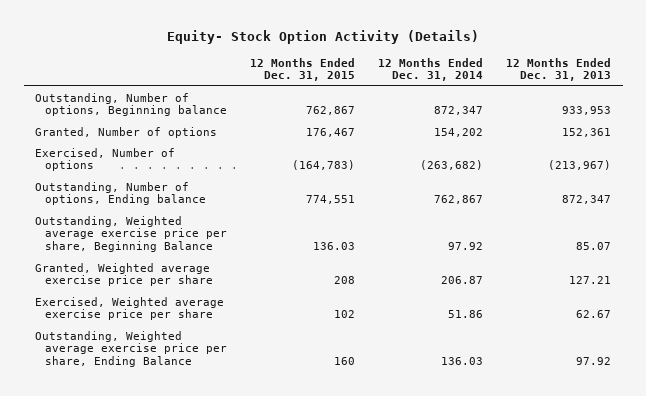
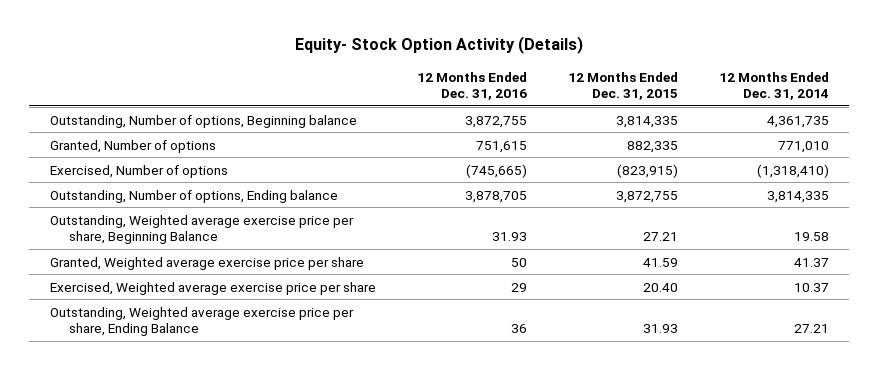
[505,57,611,82] 12 Months Ended Dec. 31, 2013 -> none
none -> [416,71,527,100] 12 Months Ended Dec. 31, 2016
[305,106,355,116] 762,867 -> [615,115,678,128] 3,814,335
[433,106,483,116] 872,347 -> [766,115,829,128] 4,361,735
[305,127,355,137] 176,467 -> [626,140,678,153] 882,335
[433,127,483,137] 154,202 -> [777,140,829,153] 771,010
[291,160,355,171] (164,783) -> [616,163,678,178] (823,915)
[419,160,483,171] (263,682) -> [756,163,829,178] (1,318,410)
[305,195,355,205] 774,551 -> [615,190,678,203] 3,872,755
[433,195,483,205] 762,867 -> [766,190,829,203] 3,814,335
[312,242,355,251] 136.03 -> [642,231,678,241] 27.21
[447,242,483,251] 97.92 -> [793,231,829,241] 19.58
[333,276,355,285] 208 -> [642,257,678,267] 41.59
[440,276,483,285] 206.87 -> [793,257,829,267] 41.37
[333,310,355,319] 102 -> [642,282,678,292] 20.40
[447,310,483,319] 51.86 -> [793,282,829,292] 10.37
[333,357,355,366] 160 -> [642,323,678,333] 31.93
[440,357,483,366] 136.03 -> [793,323,829,333] 27.21

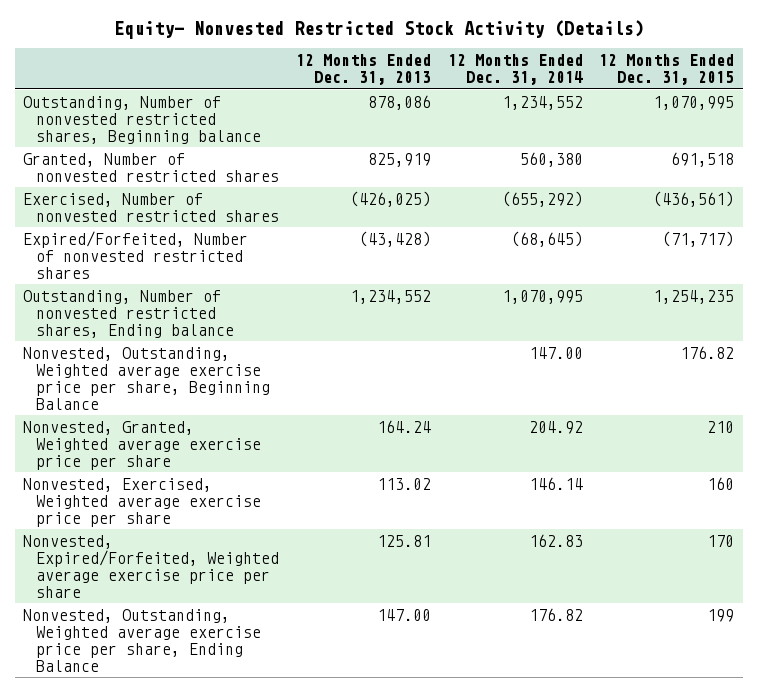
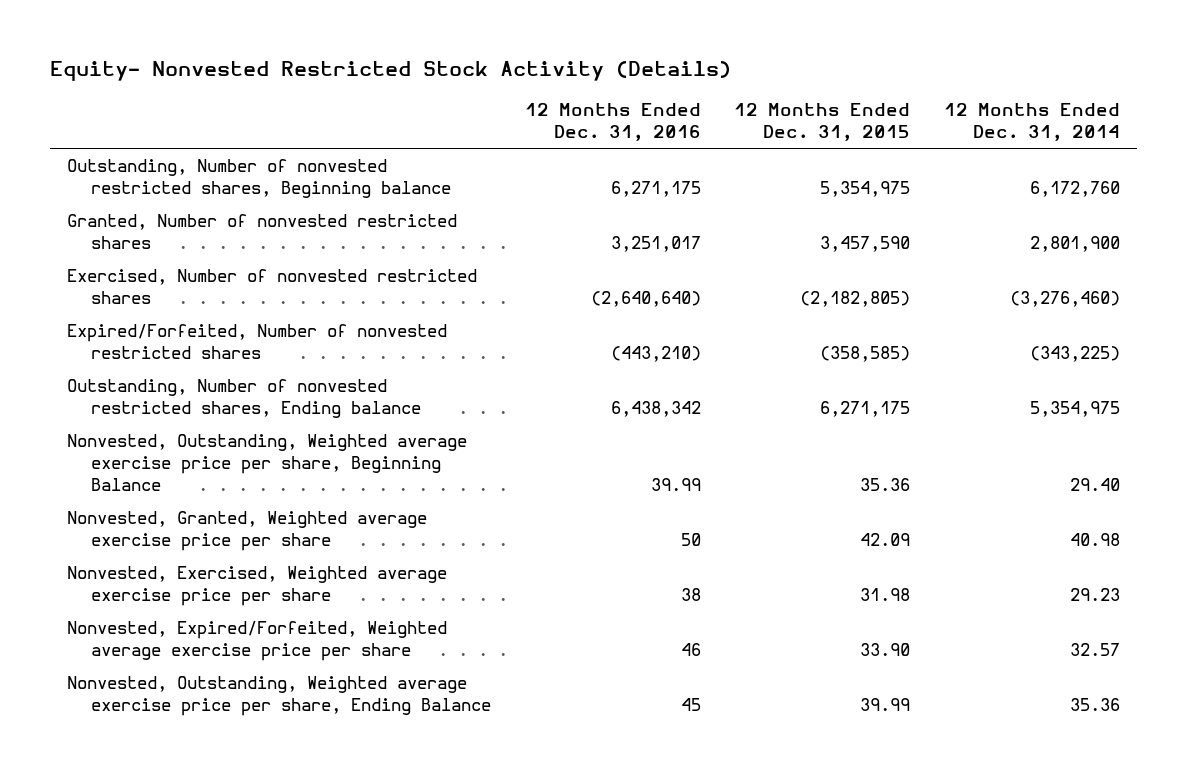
[295,53,431,85] 12 Months Ended Dec. 31, 2013 -> none
none -> [524,103,701,141] 12 Months Ended Dec. 31, 2016
[501,95,583,110] 1,234,552 -> [1030,180,1121,197] 6,172,760
[653,95,735,110] 1,070,995 -> [820,180,911,197] 5,354,975
[519,151,583,167] 560,380 -> [1030,235,1121,252] 2,801,900
[671,151,735,167] 691,518 -> [820,235,911,252] 3,457,590
[501,190,583,207] (655,292) -> [1010,290,1121,307] (3,276,460)
[653,190,735,207] (436,561) -> [800,290,911,307] (2,182,805)
[510,230,583,247] (68,645) -> [1030,345,1121,362] (343,225)
[662,230,735,247] (71,717) -> [820,345,911,362] (358,585)
[501,289,583,304] 1,070,995 -> [1030,400,1121,417] 5,354,975
[653,289,735,304] 1,254,235 -> [820,400,911,417] 6,271,175
[528,346,583,359] 147.00 -> [1070,477,1121,491] 29.40
[680,345,735,359] 176.82 -> [860,477,911,491] 35.36
[528,420,583,434] 204.92 -> [1070,532,1121,546] 40.98
[707,420,735,433] 210 -> [860,532,911,546] 42.09
[528,476,583,490] 146.14 -> [1070,587,1121,601] 29.23
[707,476,735,490] 160 -> [860,587,911,601] 31.98
[528,533,583,547] 162.83 -> [1070,642,1121,656] 32.57
[707,534,735,547] 170 -> [860,642,911,656] 33.90
[528,607,583,621] 176.82 -> [1070,697,1121,711] 35.36
[707,608,735,622] 199 -> [860,697,911,711] 39.99

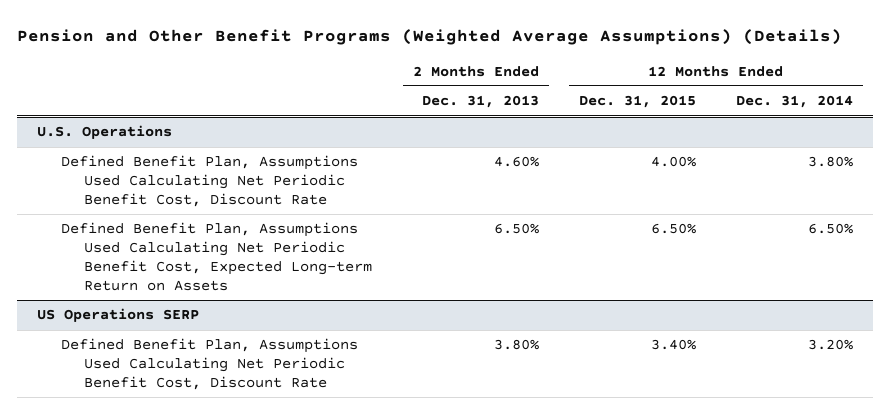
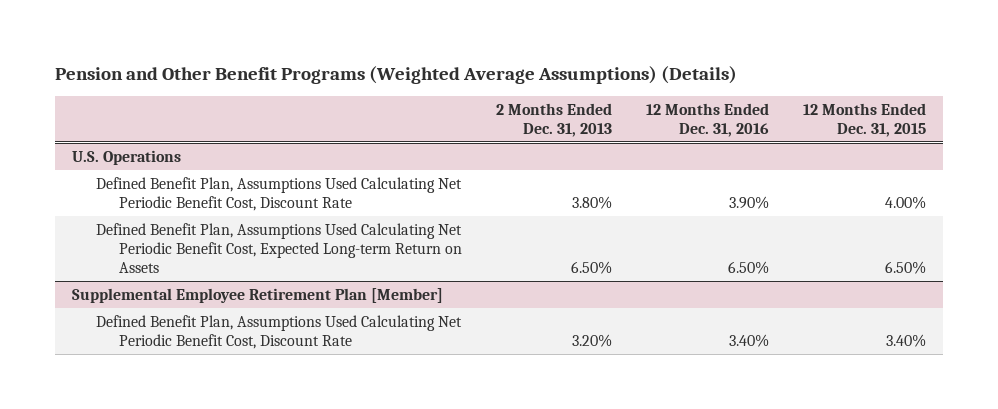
[736,95,854,109] Dec. 31, 2014 -> none
none -> [646,102,770,137] 12 Months Ended Dec. 31, 2016
[493,156,539,168] 4.60% -> [572,195,613,209] 3.80%
[36,308,199,323] US Operations SERP -> none
none -> [72,287,444,303] Supplemental Employee Retirement Plan [Member]
[493,339,539,351] 3.80% -> [572,333,613,347] 3.20%

